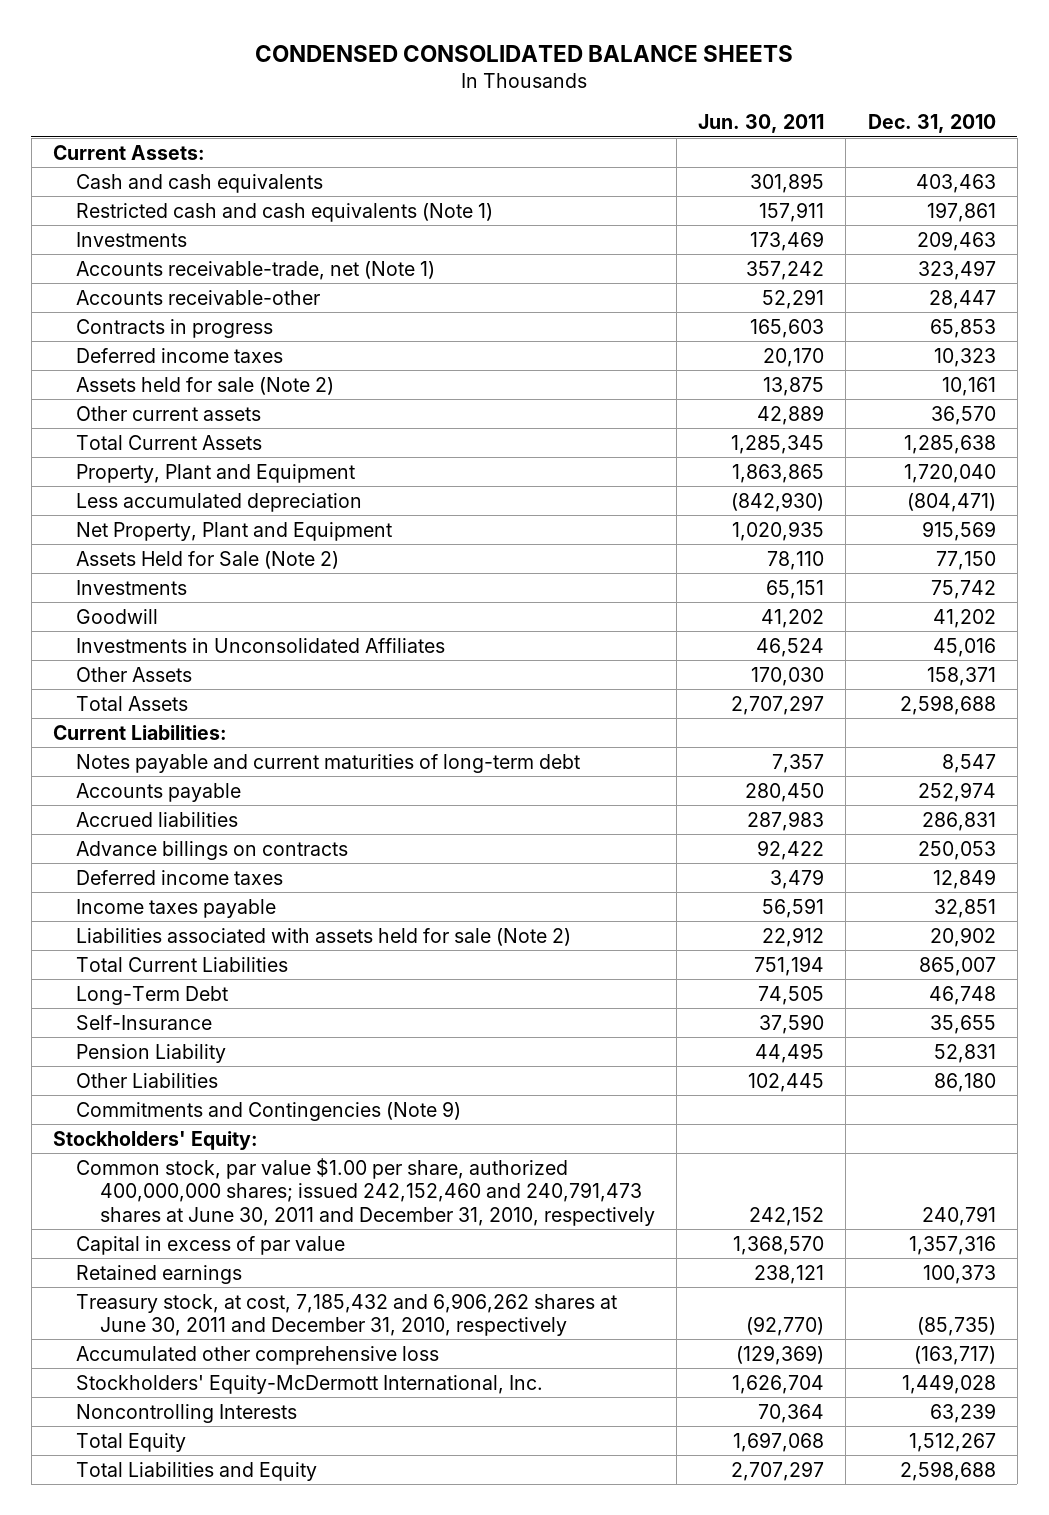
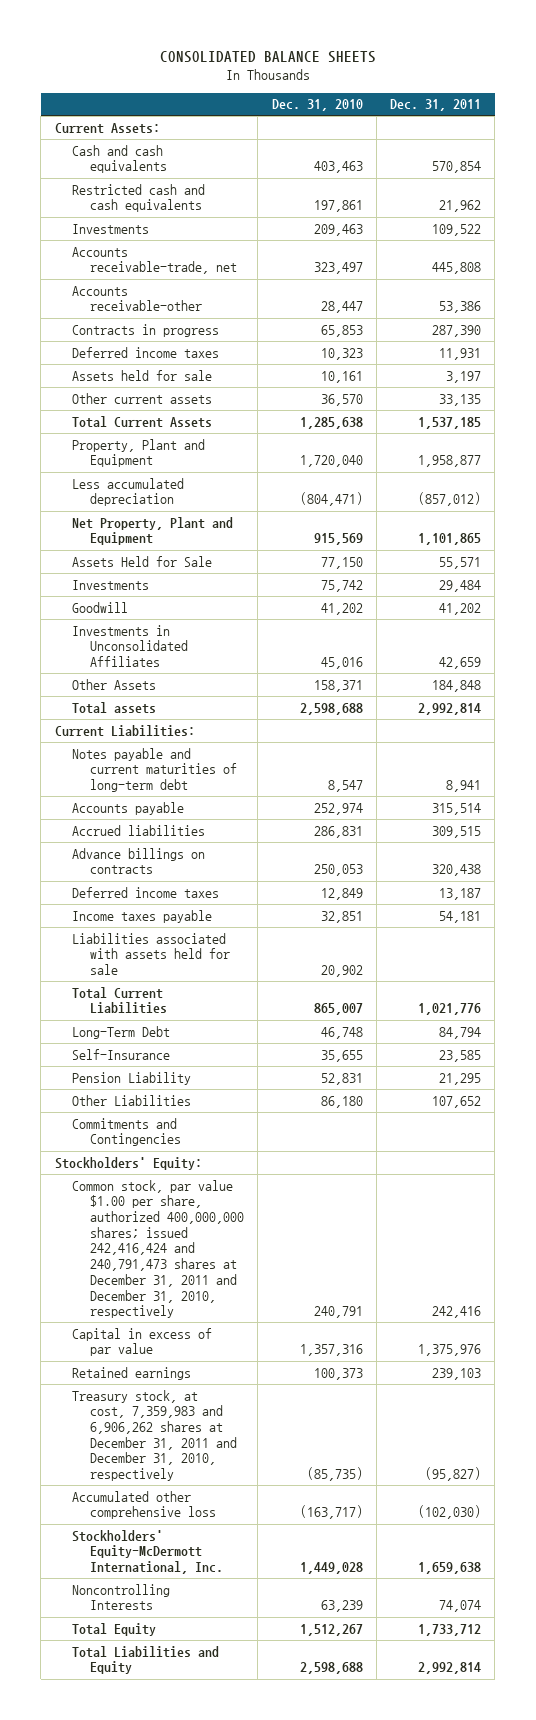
[255,44,794,62] CONDENSED CONSOLIDATED BALANCE SHEETS -> [159,51,376,64] CONSOLIDATED BALANCE SHEETS
[698,114,825,134] Jun. 30, 2011 -> none
none -> [390,99,482,112] Dec. 31, 2011
[76,202,494,222] Restricted cash and cash equivalents (Note 1) -> [72,183,206,213] Restricted cash and cash equivalents
[76,260,436,280] Accounts receivable-trade, net (Note 1) -> [72,246,238,275] Accounts receivable-trade, net
[76,376,335,395] Assets held for sale (Note 2) -> [72,369,213,381] Assets held for sale
[76,550,340,569] Assets Held for Sale (Note 2) -> [72,555,213,567] Assets Held for Sale
[76,695,189,711] Total Assets -> [72,701,157,714] Total assets
[76,927,572,946] Liabilities associated with assets held for sale (Note 2) -> [72,932,231,976] Liabilities associated with assets held for sale
[76,1100,462,1121] Commitments and Contingencies (Note 9) -> [72,1117,182,1147] Commitments and Contingencies
[76,1157,655,1227] Common stock, par value $1.00 per share, authorized 400,000,000 shares; issued 242,152,460 and 240,791,473 shares at June 30, 2011 and December 31, 2010, respectively -> [72,1179,245,1319] Common stock, par value $1.00 per share, authorized 400,000,000 shares; issued 242,416,424 and 240,791,473 shares at December 31, 2011 and December 31, 2010, respectively
[76,1292,618,1337] Treasury stock, at cost, 7,185,432 and 6,906,262 shares at June 30, 2011 and December 31, 2010, respectively -> [72,1389,238,1482] Treasury stock, at cost, 7,359,983 and 6,906,262 shares at December 31, 2011 and December 31, 2010, respectively

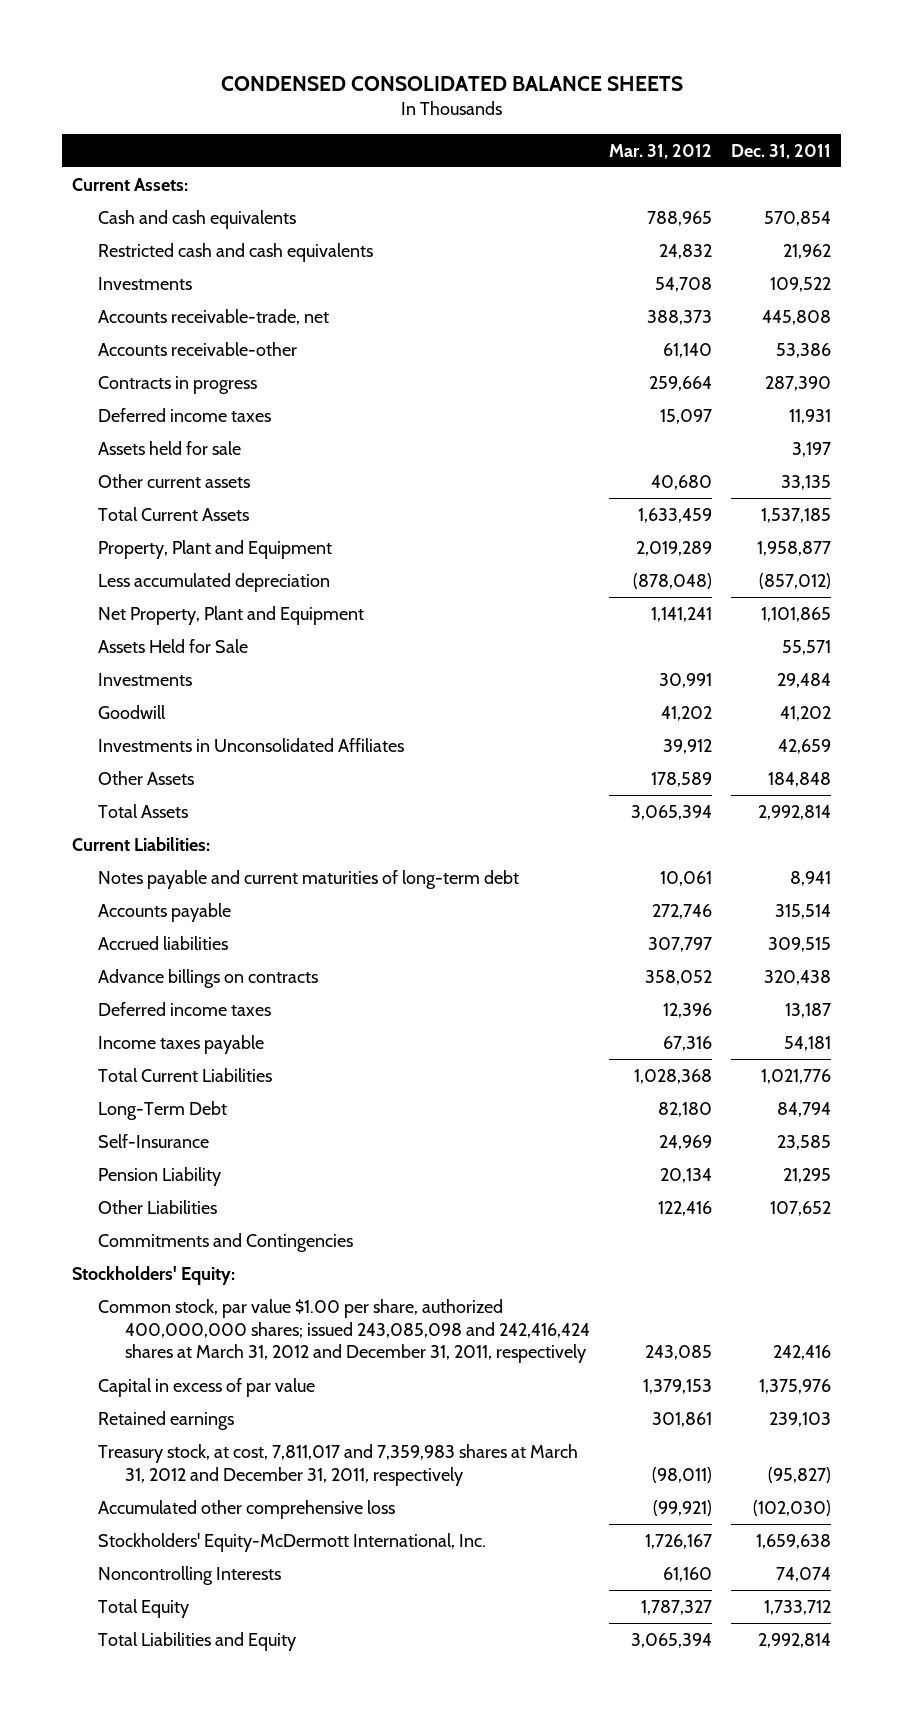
[159,51,376,64] CONSOLIDATED BALANCE SHEETS -> [220,75,683,91] CONDENSED CONSOLIDATED BALANCE SHEETS
[271,99,363,112] Dec. 31, 2010 -> none
none -> [608,143,712,159] Mar. 31, 2012
[72,701,157,714] Total assets -> [98,804,189,819] Total Assets
[72,932,231,976] Liabilities associated with assets held for sale -> none
[72,1179,245,1319] Common stock, par value $1.00 per share, authorized 400,000,000 shares; issued 242,416,424 and 240,791,473 shares at December 31, 2011 and December 31, 2010, respectively -> [98,1299,590,1364] Common stock, par value $1.00 per share, authorized 400,000,000 shares; issued 243,085,098 and 242,416,424 shares at March 31, 2012 and December 31, 2011, respectively
[72,1389,238,1482] Treasury stock, at cost, 7,359,983 and 6,906,262 shares at December 31, 2011 and December 31, 2010, respectively -> [98,1444,579,1486] Treasury stock, at cost, 7,811,017 and 7,359,983 shares at March 31, 2012 and December 31, 2011, respectively

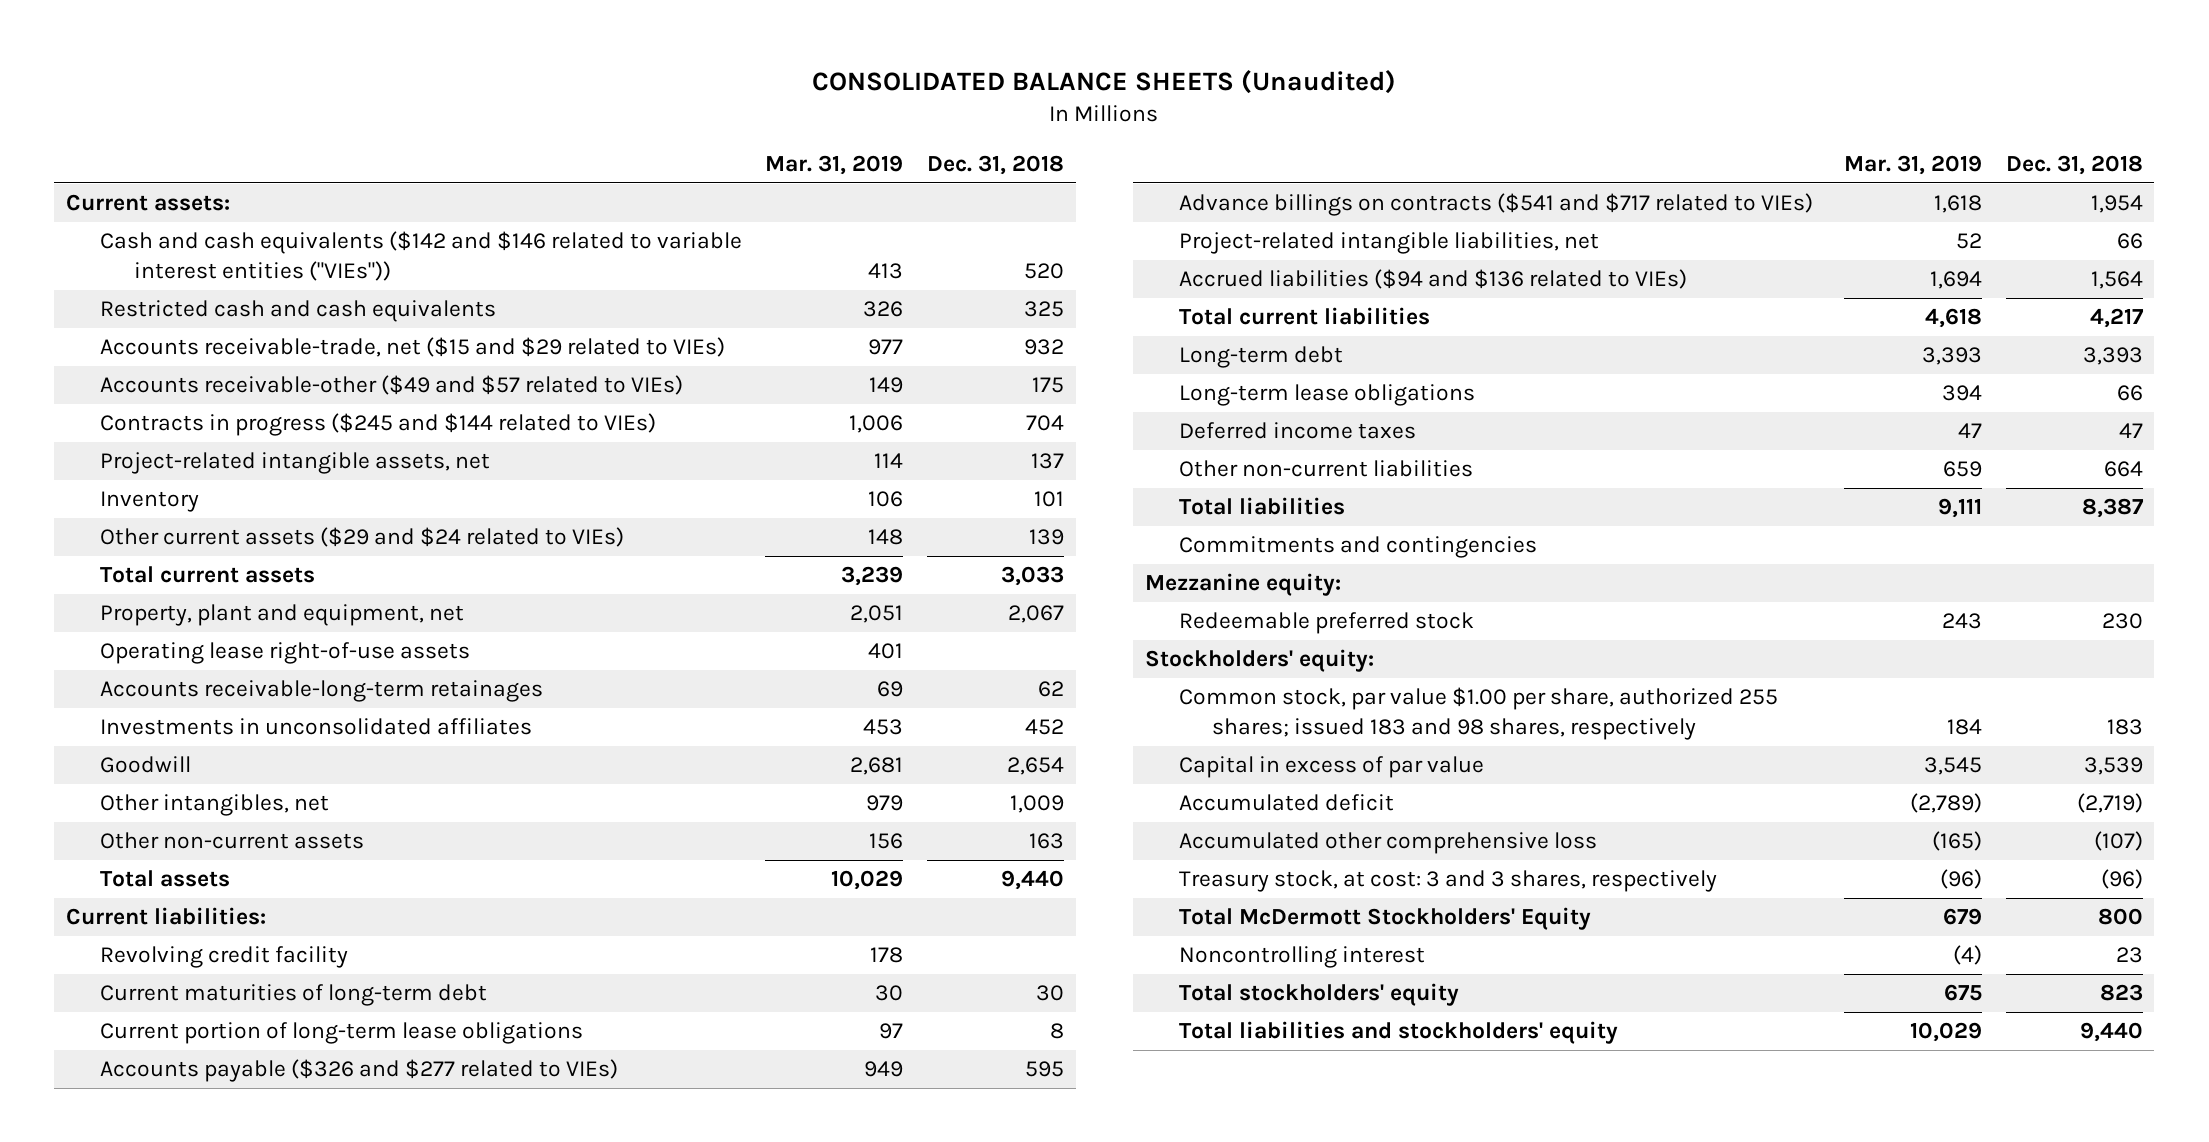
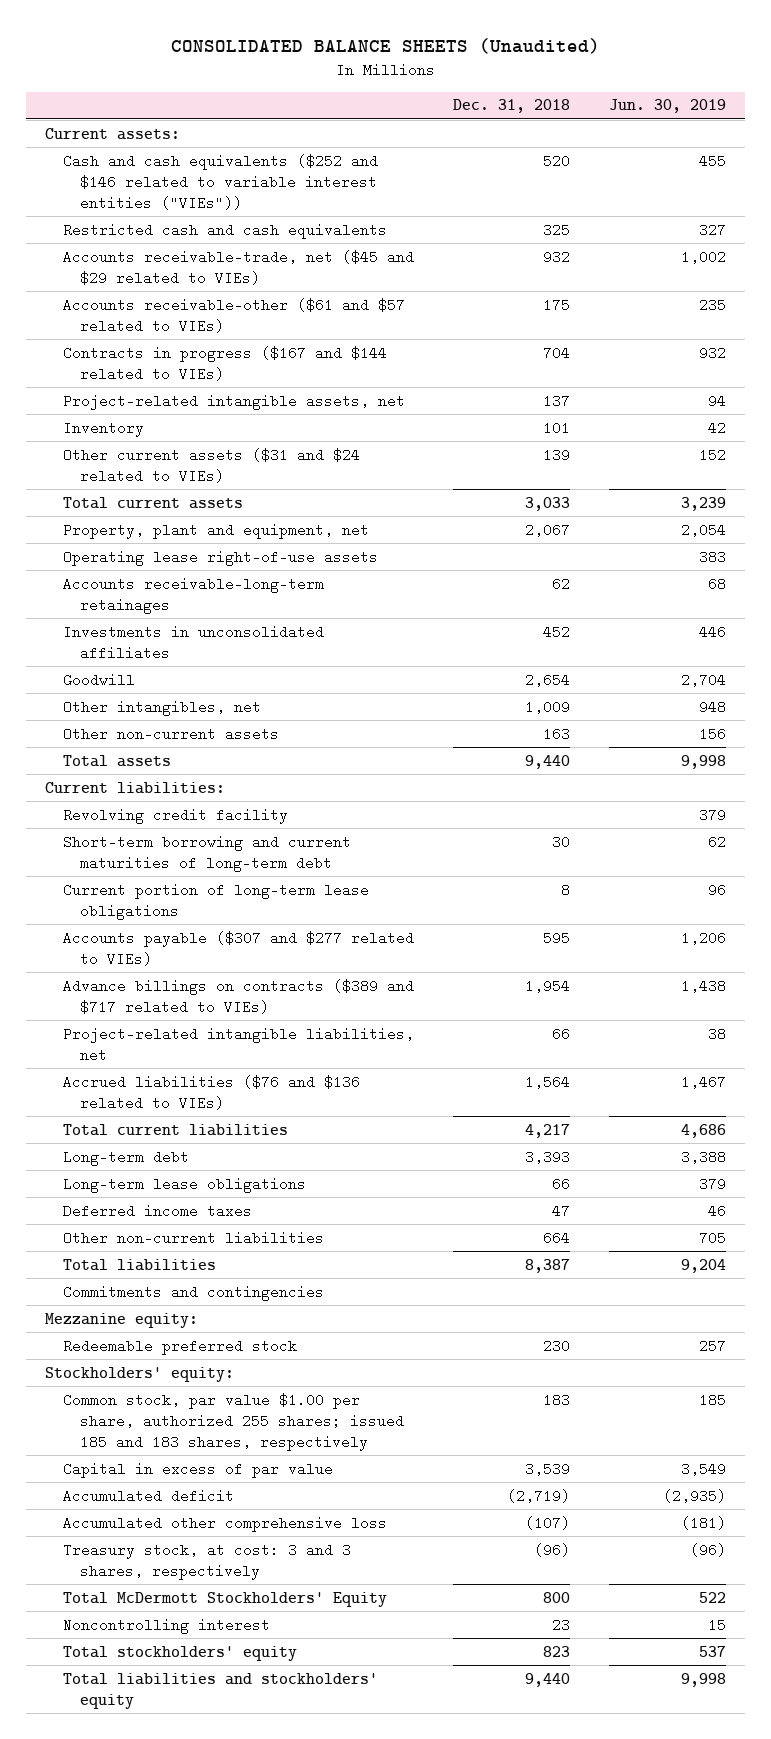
[765,154,904,175] Mar. 31, 2019 -> none
none -> [608,99,726,114] Jun. 30, 2019
[99,231,742,281] Cash and cash equivalents ($142 and $146 related to variable interest entities ("VIEs")) -> [62,153,378,210] Cash and cash equivalents ($252 and $146 related to variable interest entities ("VIEs"))
[99,337,725,358] Accounts receivable-trade, net ($15 and $29 related to VIEs) -> [62,249,414,285] Accounts receivable-trade, net ($45 and $29 related to VIEs)
[99,375,683,396] Accounts receivable-other ($49 and $57 related to VIEs) -> [62,297,405,333] Accounts receivable-other ($61 and $57 related to VIEs)
[99,413,656,437] Contracts in progress ($245 and $144 related to VIEs) -> [62,345,387,381] Contracts in progress ($167 and $144 related to VIEs)
[99,527,624,548] Other current assets ($29 and $24 related to VIEs) -> [62,447,360,483] Other current assets ($31 and $24 related to VIEs)
[99,984,487,1007] Current maturities of long-term debt -> [62,834,351,872] Short-term borrowing and current maturities of long-term debt
[99,1059,618,1083] Accounts payable ($326 and $277 related to VIEs) -> [62,930,414,966] Accounts payable ($307 and $277 related to VIEs)
[1178,193,1813,217] Advance billings on contracts ($541 and $717 related to VIEs) -> [62,978,414,1014] Advance billings on contracts ($389 and $717 related to VIEs)
[1178,269,1687,290] Accrued liabilities ($94 and $136 related to VIEs) -> [62,1074,360,1110] Accrued liabilities ($76 and $136 related to VIEs)
[1178,687,1778,740] Common stock, par value $1.00 per share, authorized 255 shares; issued 183 and 98 shares, respectively -> [62,1392,405,1451] Common stock, par value $1.00 per share, authorized 255 shares; issued 185 and 183 shares, respectively

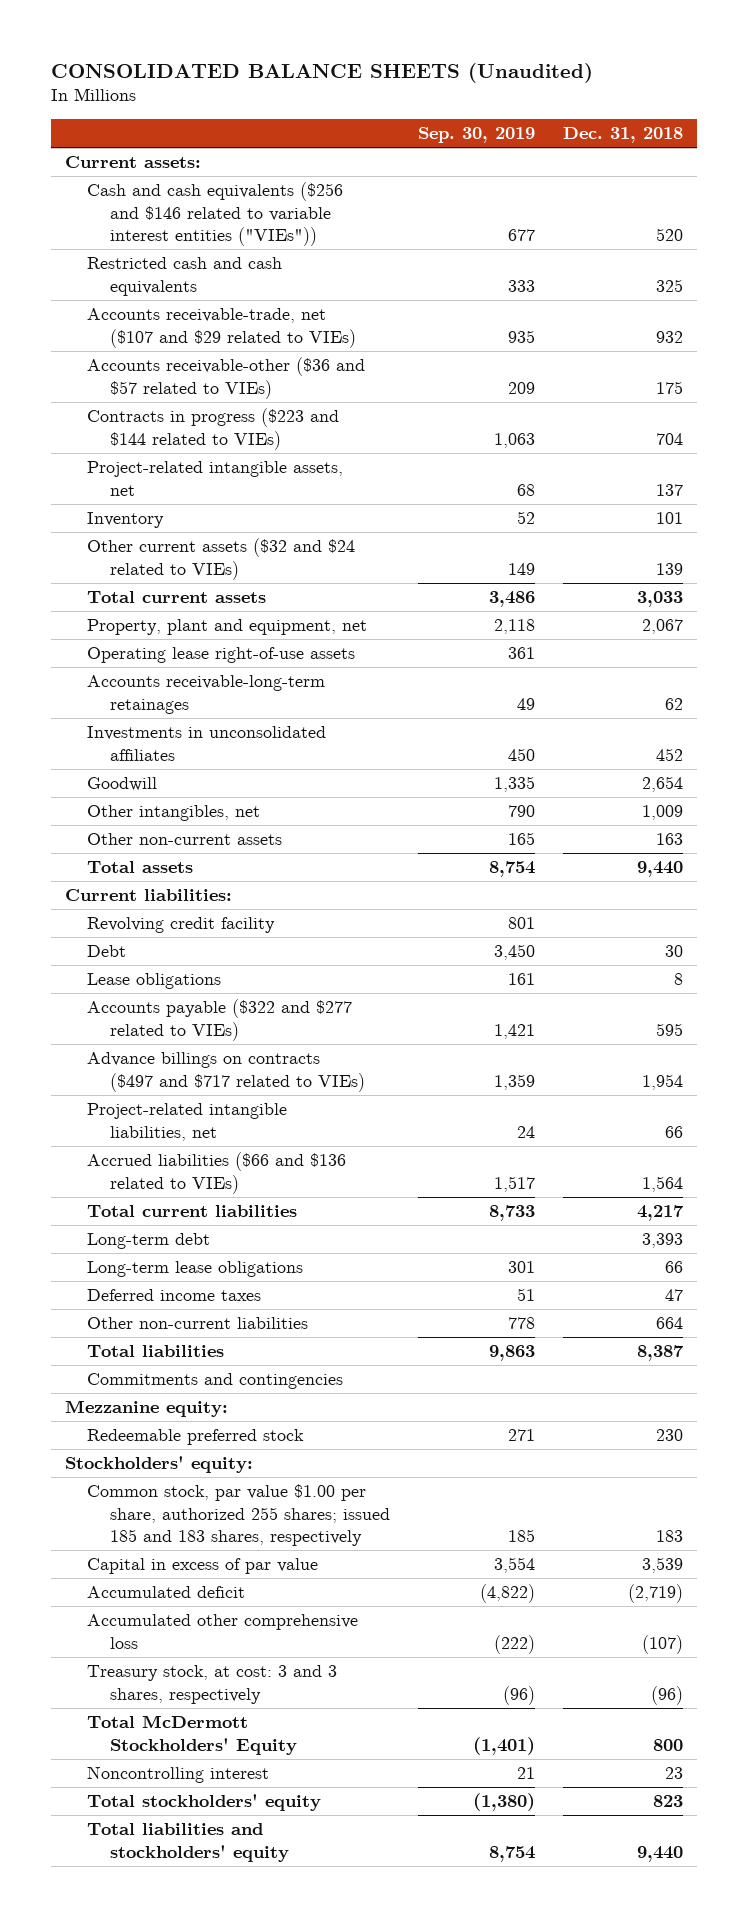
[608,99,726,114] Jun. 30, 2019 -> none
none -> [417,127,535,144] Sep. 30, 2019
[62,153,378,210] Cash and cash equivalents ($252 and $146 related to variable interest entities ("VIEs")) -> [87,182,344,247] Cash and cash equivalents ($256 and $146 related to variable interest entities ("VIEs"))
[62,249,414,285] Accounts receivable-trade, net ($45 and $29 related to VIEs) -> [87,308,356,348] Accounts receivable-trade, net ($107 and $29 related to VIEs)
[62,297,405,333] Accounts receivable-other ($61 and $57 related to VIEs) -> [87,357,366,399] Accounts receivable-other ($36 and $57 related to VIEs)
[62,345,387,381] Contracts in progress ($167 and $144 related to VIEs) -> [87,408,340,450] Contracts in progress ($223 and $144 related to VIEs)
[62,447,360,483] Other current assets ($31 and $24 related to VIEs) -> [87,538,356,580] Other current assets ($32 and $24 related to VIEs)
[62,834,351,872] Short-term borrowing and current maturities of long-term debt -> none
[62,882,369,920] Current portion of long-term lease obligations -> none
none -> [87,945,127,958] Debt
none -> [87,973,222,990] Lease obligations
[62,930,414,966] Accounts payable ($307 and $277 related to VIEs) -> [87,999,353,1041] Accounts payable ($322 and $277 related to VIEs)
[62,978,414,1014] Advance billings on contracts ($389 and $717 related to VIEs) -> [87,1052,365,1092] Advance billings on contracts ($497 and $717 related to VIEs)
[62,1074,360,1110] Accrued liabilities ($76 and $136 related to VIEs) -> [87,1152,347,1194] Accrued liabilities ($66 and $136 related to VIEs)

